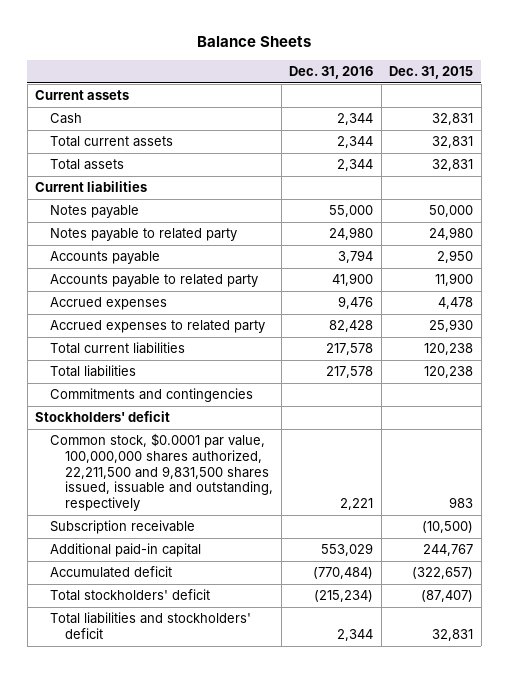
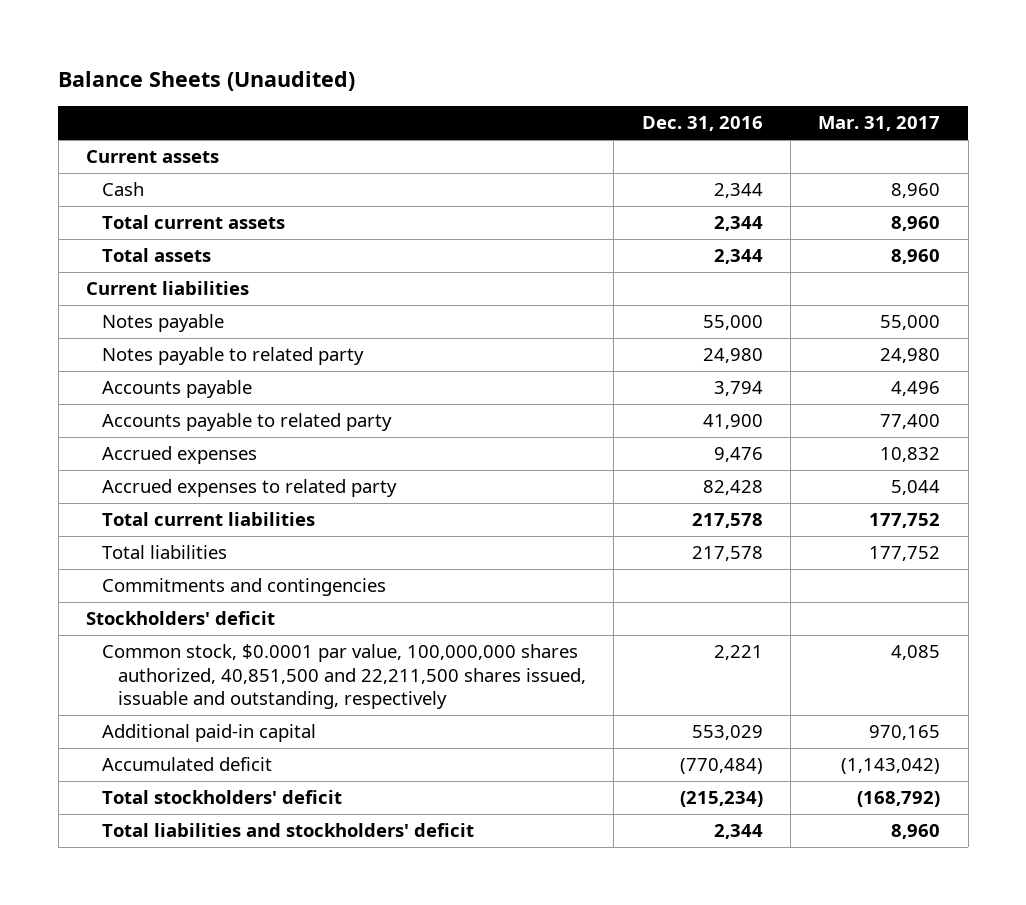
[197,35,312,47] Balance Sheets -> [58,71,356,92] Balance Sheets (Unaudited)
[389,66,474,80] Dec. 31, 2015 -> none
none -> [818,116,941,132] Mar. 31, 2017
[50,520,196,535] Subscription receivable -> none
[50,433,274,511] Common stock, $0.0001 par value, 100,000,000 shares authorized, 22,211,500 and 9,831,500 shares issued, issuable and outstanding, respectively -> [102,644,587,710] Common stock, $0.0001 par value, 100,000,000 shares authorized, 40,851,500 and 22,211,500 shares issued, issuable and outstanding, respectively

